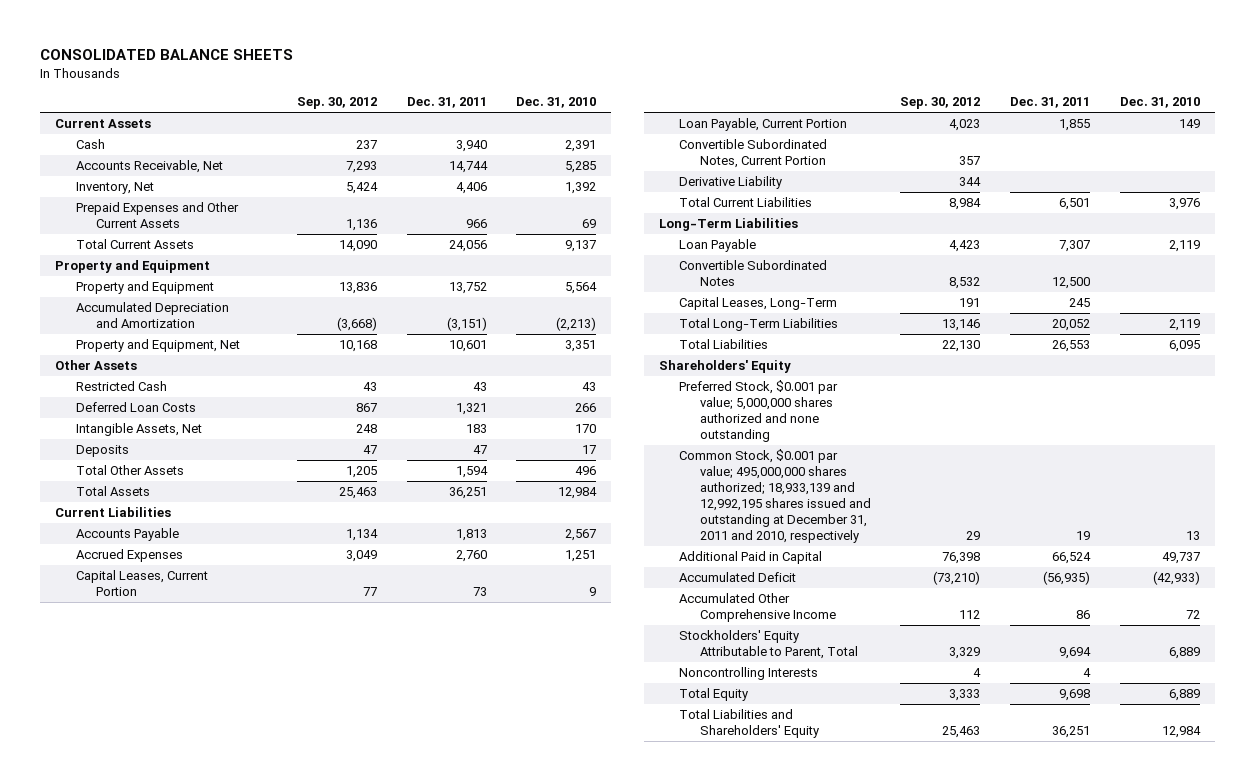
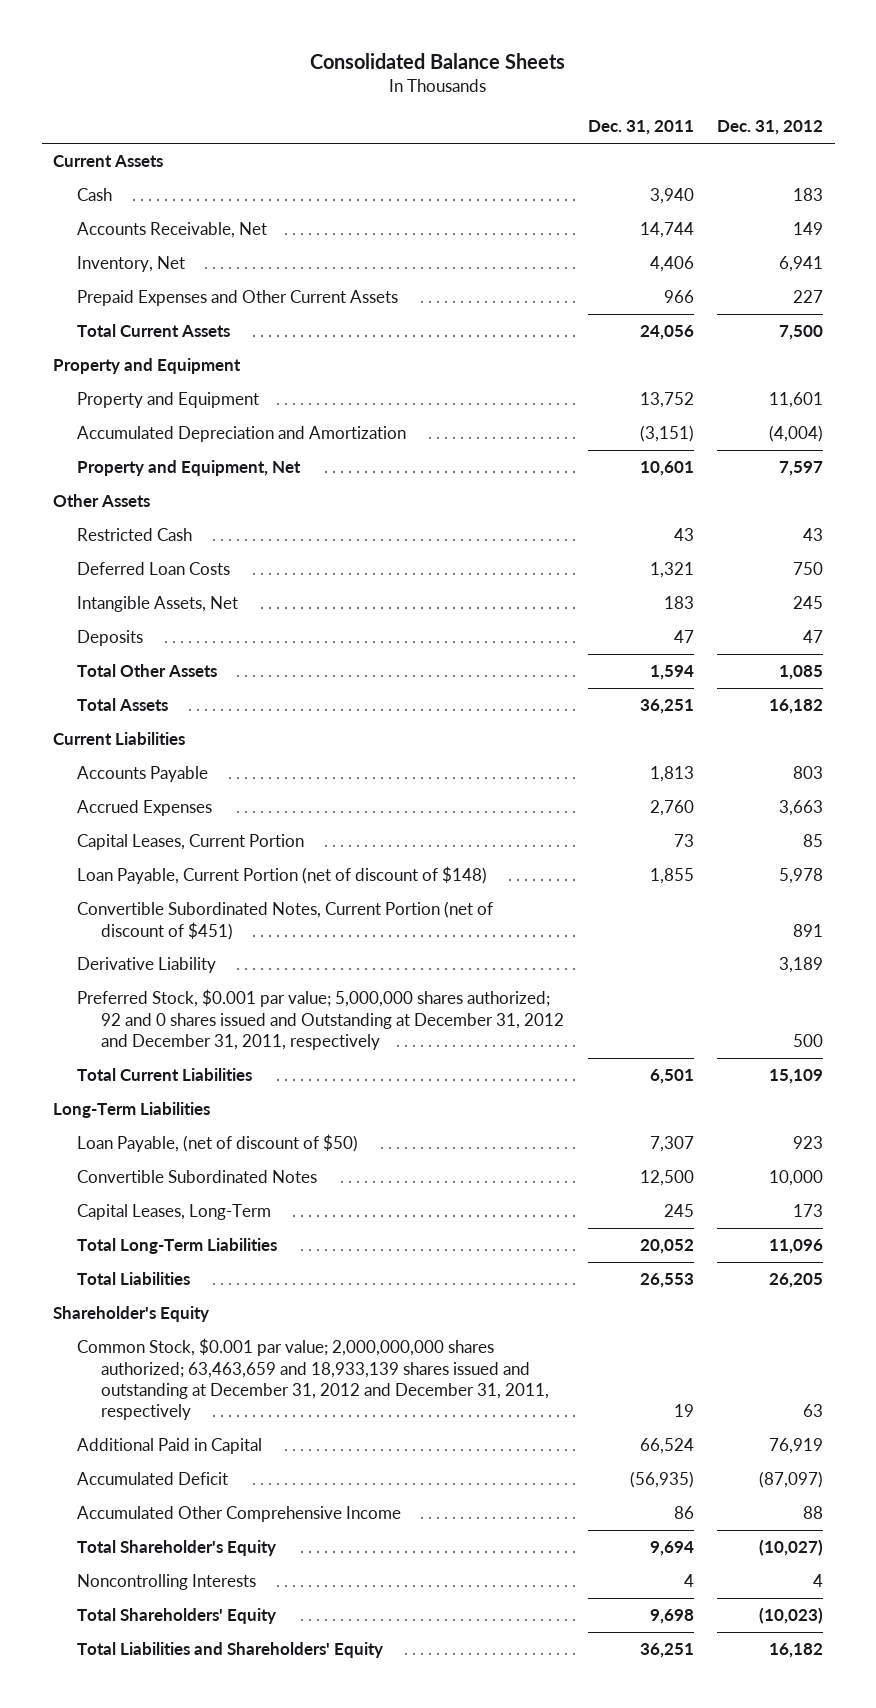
[40,49,294,61] CONSOLIDATED BALANCE SHEETS -> [310,52,566,69] Consolidated Balance Sheets
[296,97,377,110] Sep. 30, 2012 -> none
[516,97,597,109] Dec. 31, 2010 -> none
none -> [717,120,824,136] Dec. 31, 2012
[679,118,848,132] Loan Payable, Current Portion -> [77,866,488,885] Loan Payable, Current Portion (net of discount of $148)
[679,139,828,169] Convertible Subordinated Notes, Current Portion -> [77,901,494,940] Convertible Subordinated Notes, Current Portion (net of discount of $451)
none -> [77,989,565,1050] Preferred Stock, $0.001 par value; 5,000,000 shares authorized; 92 and 0 shares issued and Outstanding at December 31, 2012 and December 31, 2011, respectively
[679,239,757,253] Loan Payable -> [77,1134,359,1153] Loan Payable, (net of discount of $50)
[679,380,839,443] Preferred Stock, $0.001 par value; 5,000,000 shares authorized and none outstanding -> none
[658,360,791,374] Shareholders' Equity -> [53,1306,210,1323] Shareholder's Equity
[679,449,871,544] Common Stock, $0.001 par value; 495,000,000 shares authorized; 18,933,139 and 12,992,195 shares issued and outstanding at December 31, 2011 and 2010, respectively -> [77,1338,550,1421] Common Stock, $0.001 par value; 2,000,000,000 shares authorized; 63,463,659 and 18,933,139 shares issued and outstanding at December 31, 2012 and December 31, 2011, respectively
[679,630,858,660] Stockholders' Equity Attributable to Parent, Total -> [77,1540,277,1557] Total Shareholder's Equity
[679,688,749,702] Total Equity -> [77,1608,277,1625] Total Shareholders' Equity

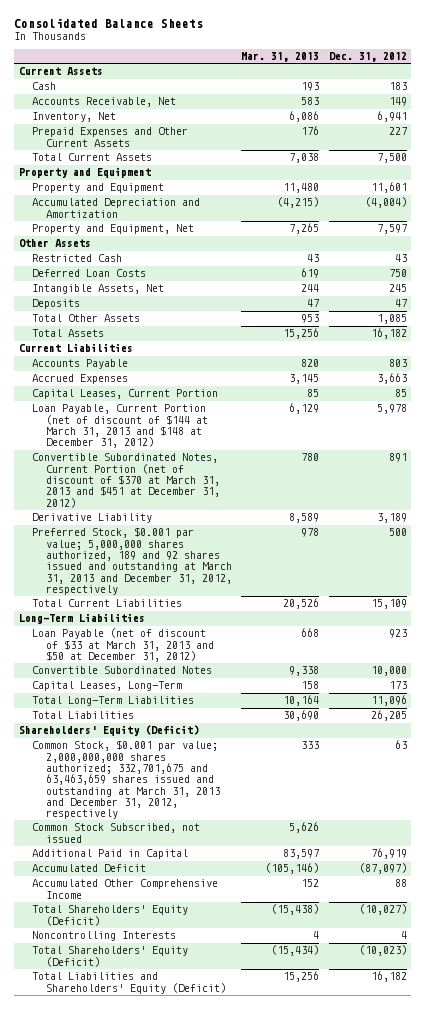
[587,120,694,136] Dec. 31, 2011 -> none
none -> [241,52,320,63] Mar. 31, 2013
[77,866,488,885] Loan Payable, Current Portion (net of discount of $148) -> [32,404,208,449] Loan Payable, Current Portion (net of discount of $144 at March 31, 2013 and $148 at December 31, 2012)
[77,901,494,940] Convertible Subordinated Notes, Current Portion (net of discount of $451) -> [32,453,220,508] Convertible Subordinated Notes, Current Portion (net of discount of $370 at March 31, 2013 and $451 at December 31, 2012)
[77,989,565,1050] Preferred Stock, $0.001 par value; 5,000,000 shares authorized; 92 and 0 shares issued and Outstanding at December 31, 2012 and December 31, 2011, respectively -> [32,527,232,595] Preferred Stock, $0.001 par value; 5,000,000 shares authorized, 189 and 92 shares issued and outstanding at March 31, 2013 and December 31, 2012, respectively
[77,1134,359,1153] Loan Payable, (net of discount of $50) -> [32,628,214,662] Loan Payable (net of discount of $33 at March 31, 2013 and $50 at December 31, 2012)
[53,1306,210,1323] Shareholder's Equity -> [19,725,200,737] Shareholders' Equity (Deficit)
[77,1338,550,1421] Common Stock, $0.001 par value; 2,000,000,000 shares authorized; 63,463,659 and 18,933,139 shares issued and outstanding at December 31, 2012 and December 31, 2011, respectively -> [32,740,220,820] Common Stock, $0.001 par value; 2,000,000,000 shares authorized; 332,701,675 and 63,463,659 shares issued and outstanding at March 31, 2013 and December 31, 2012, respectively
none -> [32,823,201,843] Common Stock Subscribed, not issued
[77,1540,277,1557] Total Shareholder's Equity -> [32,905,189,926] Total Shareholders' Equity (Deficit)
[77,1608,277,1625] Total Shareholders' Equity -> [32,946,189,967] Total Shareholders' Equity (Deficit)
[77,1642,384,1659] Total Liabilities and Shareholders' Equity -> [32,972,226,994] Total Liabilities and Shareholders' Equity (Deficit)

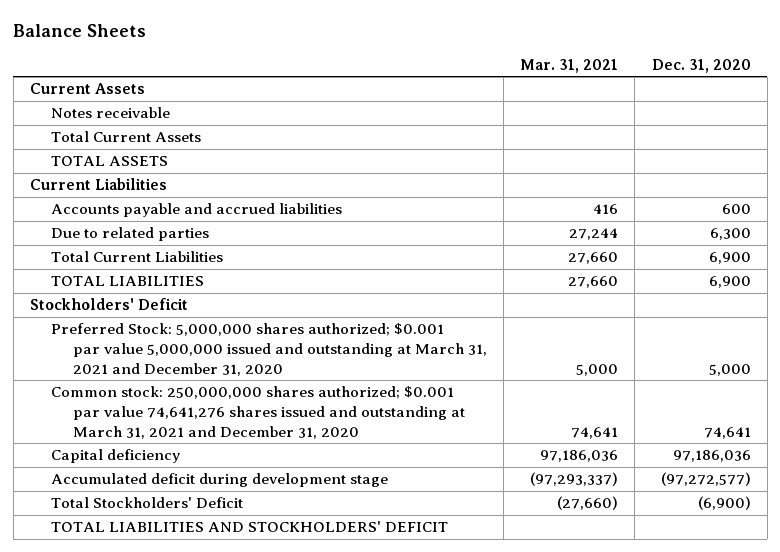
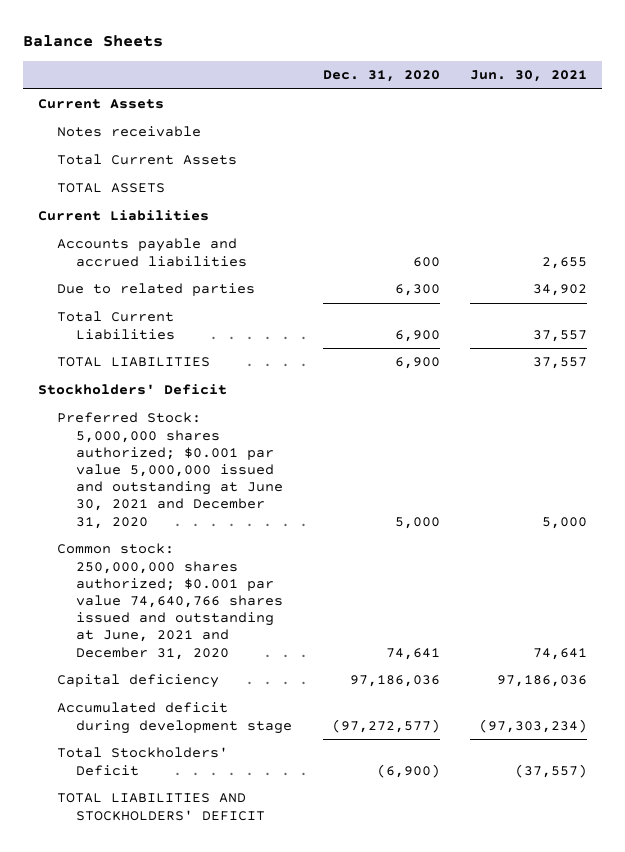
[520,58,619,73] Mar. 31, 2021 -> none
none -> [470,69,588,82] Jun. 30, 2021
[51,323,487,376] Preferred Stock: 5,000,000 shares authorized; $0.001 par value 5,000,000 issued and outstanding at March 31, 2021 and December 31, 2020 -> [57,412,284,529] Preferred Stock: 5,000,000 shares authorized; $0.001 par value 5,000,000 issued and outstanding at June 30, 2021 and December 31, 2020
[51,386,465,439] Common stock: 250,000,000 shares authorized; $0.001 par value 74,641,276 shares issued and outstanding at March 31, 2021 and December 31, 2020 -> [57,543,284,660] Common stock: 250,000,000 shares authorized; $0.001 par value 74,640,766 shares issued and outstanding at June, 2021 and December 31, 2020

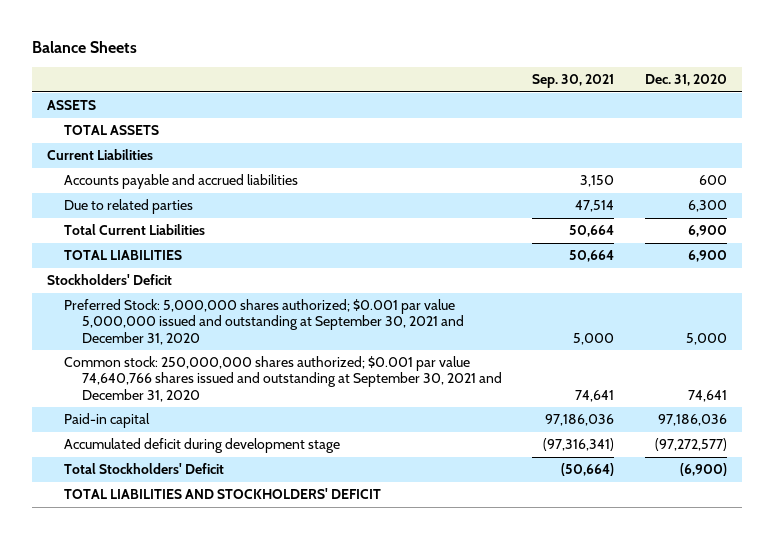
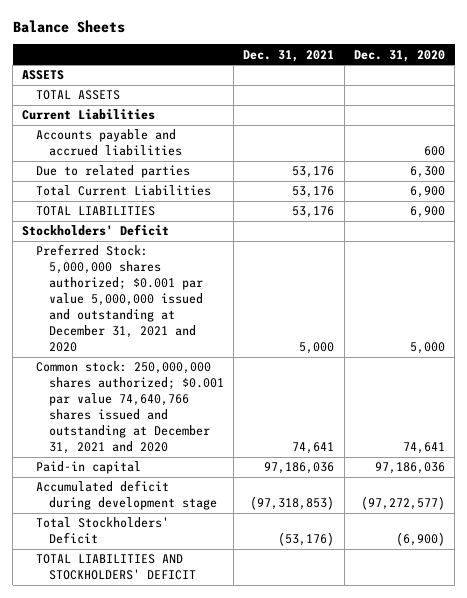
[532,74,615,89] Sep. 30, 2021 -> none
none -> [243,49,335,62] Dec. 31, 2021
[64,299,464,345] Preferred Stock: 5,000,000 shares authorized; $0.001 par value 5,000,000 issued and outstanding at September 30, 2021 and December 31, 2020 -> [35,244,203,353] Preferred Stock: 5,000,000 shares authorized; $0.001 par value 5,000,000 issued and outstanding at December 31, 2021 and 2020
[64,356,502,402] Common stock: 250,000,000 shares authorized; $0.001 par value 74,640,766 shares issued and outstanding at September 30, 2021 and December 31, 2020 -> [35,361,224,455] Common stock: 250,000,000 shares authorized; $0.001 par value 74,640,766 shares issued and outstanding at December 31, 2021 and 2020

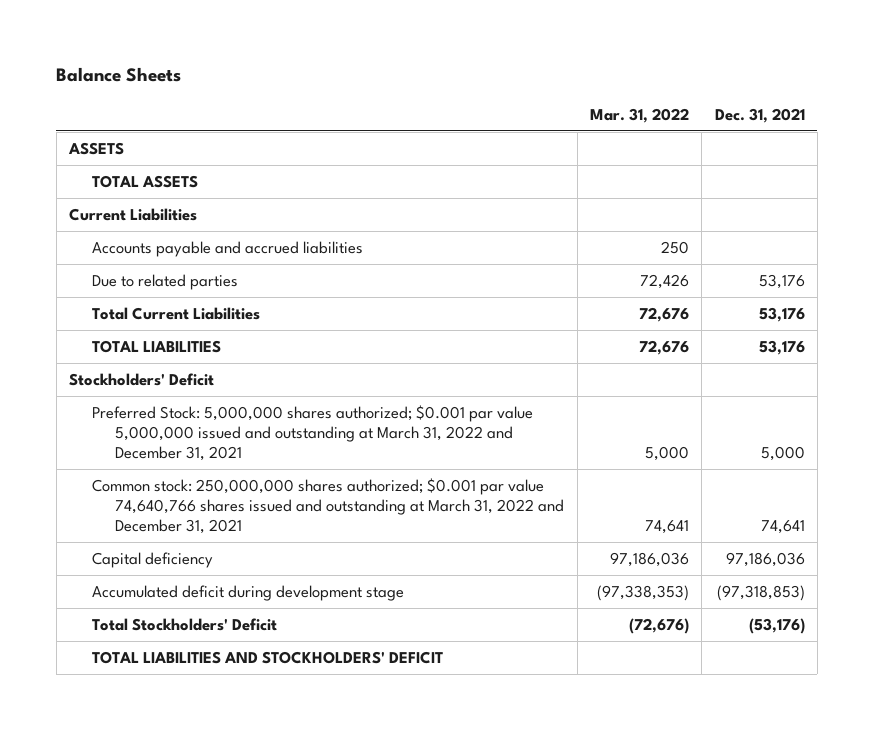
[353,49,445,62] Dec. 31, 2020 -> none
none -> [589,107,689,123] Mar. 31, 2022
[35,244,203,353] Preferred Stock: 5,000,000 shares authorized; $0.001 par value 5,000,000 issued and outstanding at December 31, 2021 and 2020 -> [92,404,534,462] Preferred Stock: 5,000,000 shares authorized; $0.001 par value 5,000,000 issued and outstanding at March 31, 2022 and December 31, 2021
[35,361,224,455] Common stock: 250,000,000 shares authorized; $0.001 par value 74,640,766 shares issued and outstanding at December 31, 2021 and 2020 -> [92,477,565,535] Common stock: 250,000,000 shares authorized; $0.001 par value 74,640,766 shares issued and outstanding at March 31, 2022 and December 31, 2021
[35,461,141,475] Paid-in capital -> [92,551,214,568] Capital deficiency

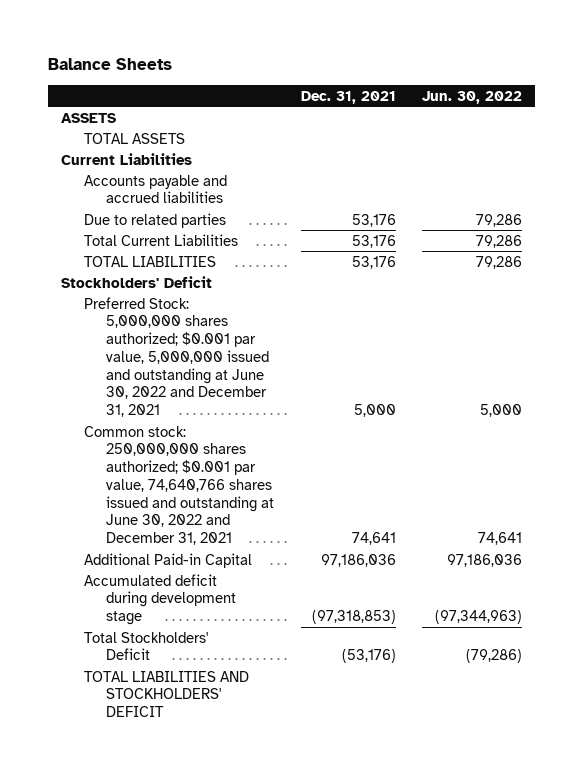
[589,107,689,123] Mar. 31, 2022 -> none
none -> [422,90,523,104] Jun. 30, 2022
[92,404,534,462] Preferred Stock: 5,000,000 shares authorized; $0.001 par value 5,000,000 issued and outstanding at March 31, 2022 and December 31, 2021 -> [83,296,270,417] Preferred Stock: 5,000,000 shares authorized; $0.001 par value, 5,000,000 issued and outstanding at June 30, 2022 and December 31, 2021
[92,477,565,535] Common stock: 250,000,000 shares authorized; $0.001 par value 74,640,766 shares issued and outstanding at March 31, 2022 and December 31, 2021 -> [83,425,275,545] Common stock: 250,000,000 shares authorized; $0.001 par value, 74,640,766 shares issued and outstanding at June 30, 2022 and December 31, 2021
[92,551,214,568] Capital deficiency -> [83,552,252,568] Additional Paid-in Capital

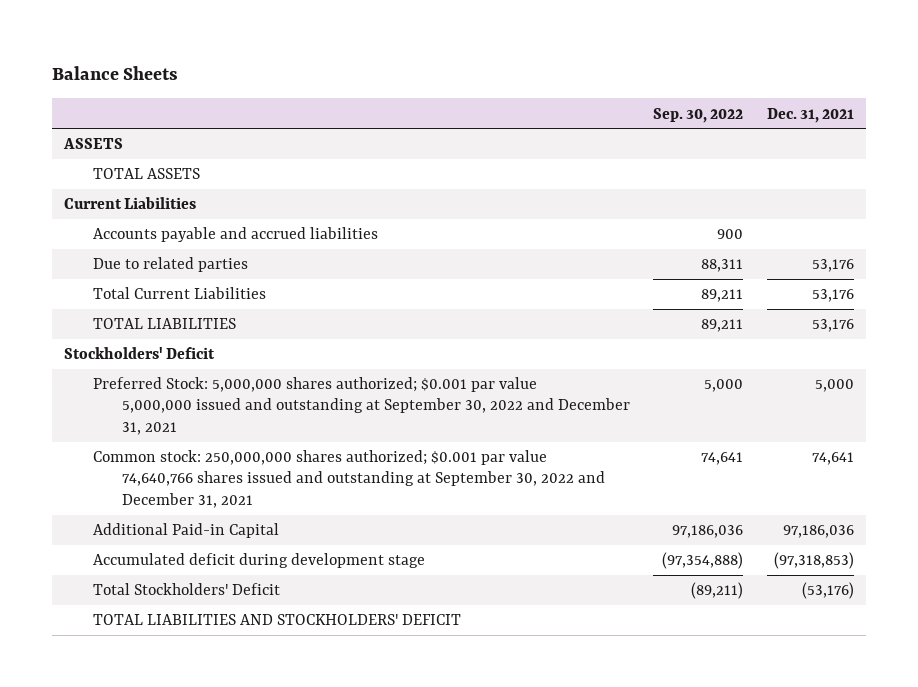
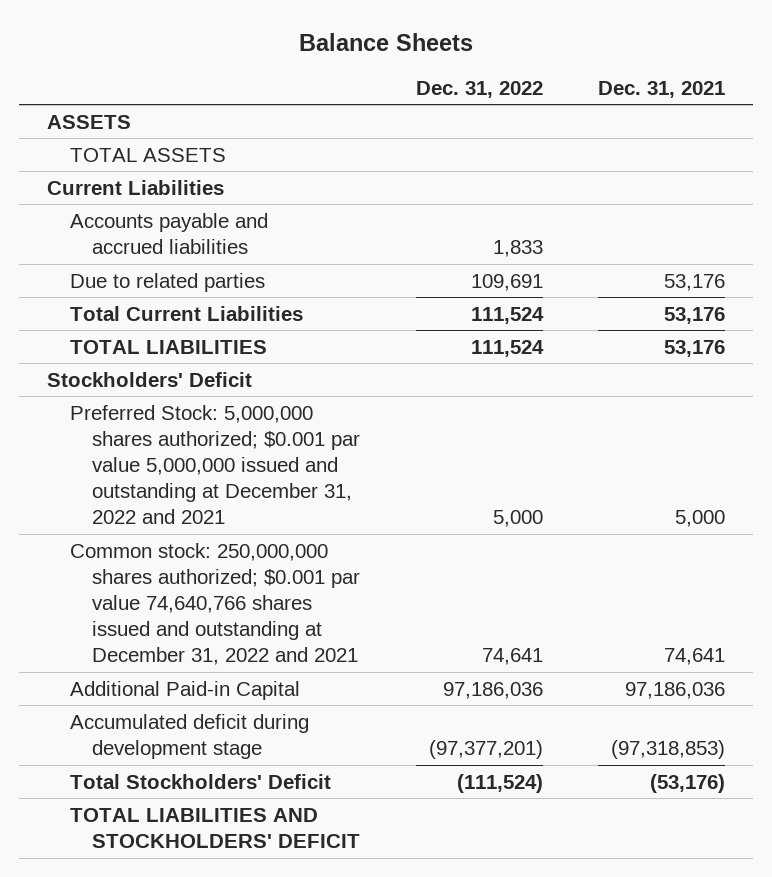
[653,107,744,123] Sep. 30, 2022 -> none
none -> [415,80,543,98] Dec. 31, 2022
[92,377,630,435] Preferred Stock: 5,000,000 shares authorized; $0.001 par value 5,000,000 issued and outstanding at September 30, 2022 and December 31, 2021 -> [69,404,361,525] Preferred Stock: 5,000,000 shares authorized; $0.001 par value 5,000,000 issued and outstanding at December 31, 2022 and 2021
[92,450,605,508] Common stock: 250,000,000 shares authorized; $0.001 par value 74,640,766 shares issued and outstanding at September 30, 2022 and December 31, 2021 -> [69,542,361,666] Common stock: 250,000,000 shares authorized; $0.001 par value 74,640,766 shares issued and outstanding at December 31, 2022 and 2021

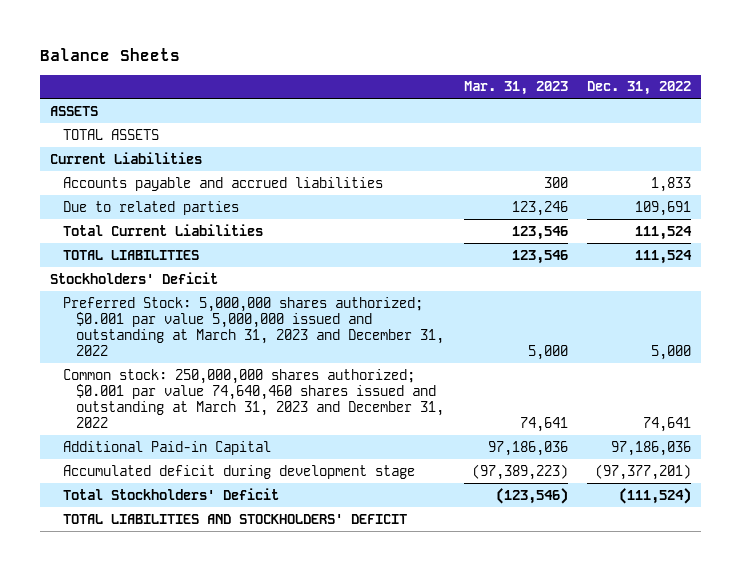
[598,80,726,98] Dec. 31, 2021 -> none
none -> [463,81,568,96] Mar. 31, 2023
[69,404,361,525] Preferred Stock: 5,000,000 shares authorized; $0.001 par value 5,000,000 issued and outstanding at December 31, 2022 and 2021 -> [62,296,444,357] Preferred Stock: 5,000,000 shares authorized; $0.001 par value 5,000,000 issued and outstanding at March 31, 2023 and December 31, 2022
[69,542,361,666] Common stock: 250,000,000 shares authorized; $0.001 par value 74,640,766 shares issued and outstanding at December 31, 2022 and 2021 -> [62,368,444,429] Common stock: 250,000,000 shares authorized; $0.001 par value 74,640,460 shares issued and outstanding at March 31, 2023 and December 31, 2022

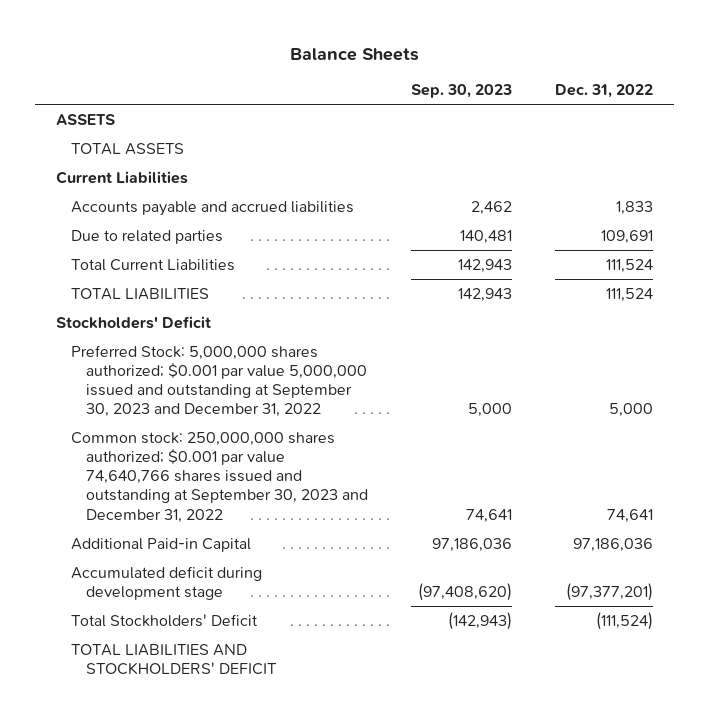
[463,81,568,96] Mar. 31, 2023 -> none
none -> [411,84,513,99] Sep. 30, 2023
[62,296,444,357] Preferred Stock: 5,000,000 shares authorized; $0.001 par value 5,000,000 issued and outstanding at March 31, 2023 and December 31, 2022 -> [71,344,368,418] Preferred Stock: 5,000,000 shares authorized; $0.001 par value 5,000,000 issued and outstanding at September 30, 2023 and December 31, 2022
[62,368,444,429] Common stock: 250,000,000 shares authorized; $0.001 par value 74,640,460 shares issued and outstanding at March 31, 2023 and December 31, 2022 -> [71,431,369,523] Common stock: 250,000,000 shares authorized; $0.001 par value 74,640,766 shares issued and outstanding at September 30, 2023 and December 31, 2022

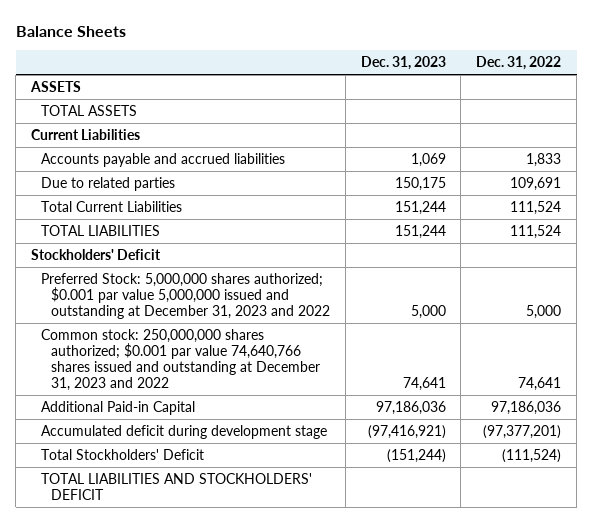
[411,84,513,99] Sep. 30, 2023 -> none
none -> [360,56,446,71] Dec. 31, 2023
[71,344,368,418] Preferred Stock: 5,000,000 shares authorized; $0.001 par value 5,000,000 issued and outstanding at September 30, 2023 and December 31, 2022 -> [41,272,330,319] Preferred Stock: 5,000,000 shares authorized; $0.001 par value 5,000,000 issued and outstanding at December 31, 2023 and 2022
[71,431,369,523] Common stock: 250,000,000 shares authorized; $0.001 par value 74,640,766 shares issued and outstanding at September 30, 2023 and December 31, 2022 -> [41,328,320,391] Common stock: 250,000,000 shares authorized; $0.001 par value 74,640,766 shares issued and outstanding at December 31, 2023 and 2022

